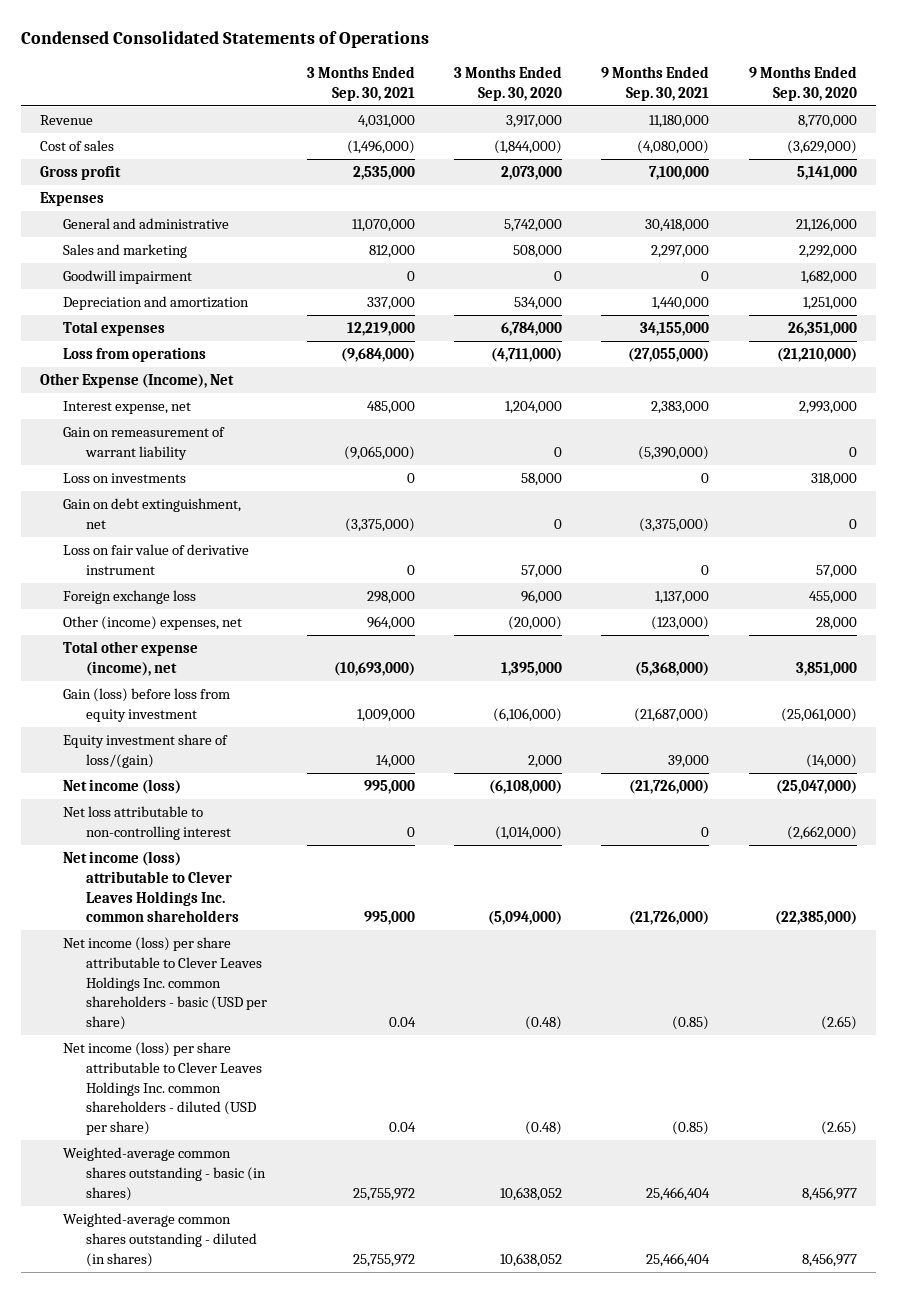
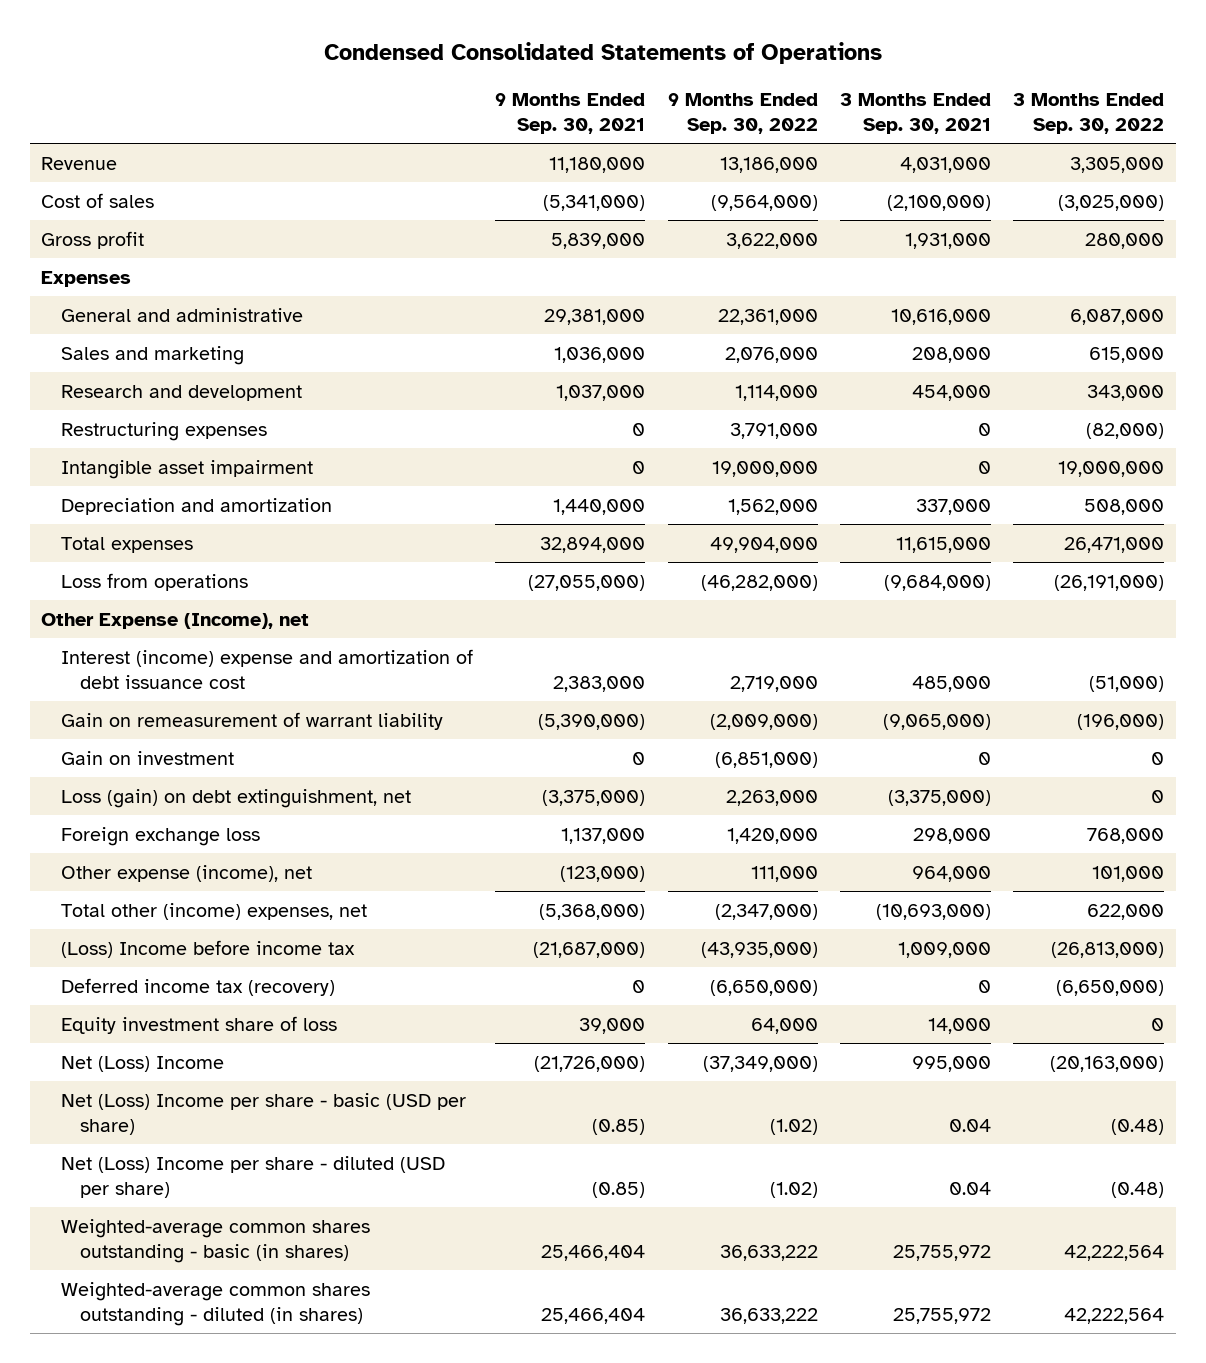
[453,65,562,101] 3 Months Ended Sep. 30, 2020 -> none
[748,65,857,101] 9 Months Ended Sep. 30, 2020 -> none
none -> [667,92,818,134] 9 Months Ended Sep. 30, 2022
none -> [1013,92,1165,134] 3 Months Ended Sep. 30, 2022
[346,140,415,155] (1,496,000) -> [887,194,992,211] (2,100,000)
[637,140,710,155] (4,080,000) -> [543,194,646,211] (5,341,000)
[352,166,415,181] 2,535,000 -> [905,232,992,249] 1,931,000
[649,166,710,181] 7,100,000 -> [551,232,646,249] 5,839,000
[63,270,193,285] Goodwill impairment -> none
[351,219,415,233] 11,070,000 -> [891,308,992,325] 10,616,000
[645,219,710,233] 30,418,000 -> [544,308,646,325] 29,381,000
[368,245,415,259] 812,000 -> [912,346,992,363] 208,000
[651,245,710,259] 2,297,000 -> [554,346,646,363] 1,036,000
none -> [60,384,302,401] Research and development
none -> [60,421,267,441] Restructuring expenses
none -> [60,459,313,479] Intangible asset impairment
[346,322,415,337] 12,219,000 -> [896,536,992,553] 11,615,000
[640,322,710,337] 34,155,000 -> [540,536,646,553] 32,894,000
[40,373,235,389] Other Expense (Income), Net -> [41,612,310,629] Other Expense (Income), net
[63,401,192,415] Interest expense, net -> [60,648,473,689] Interest (income) expense and amortization of debt issuance cost
[63,544,250,575] Loss on fair value of derivative instrument -> none
[63,473,187,484] Loss on investments -> [60,750,234,765] Gain on investment
[63,498,242,529] Gain on debt extinguishment, net -> [60,788,411,808] Loss (gain) on debt extinguishment, net
[63,779,182,795] Net income (loss) -> none
[63,806,232,840] Net loss attributable to non-controlling interest -> none
[63,616,243,631] Other (income) expenses, net -> [60,864,312,882] Other expense (income), net
[63,641,199,676] Total other expense (income), net -> [60,902,367,920] Total other (income) expenses, net
[63,688,231,722] Gain (loss) before loss from equity investment -> [60,939,355,958] (Loss) Income before income tax
none -> [60,977,335,996] Deferred income tax (recovery)
[63,734,229,768] Equity investment share of loss/(gain) -> [60,1015,337,1034] Equity investment share of loss
[63,851,240,923] Net income (loss) attributable to Clever Leaves Holdings Inc. common shareholders -> [60,1055,224,1072] Net (Loss) Income
[63,937,268,1030] Net income (loss) per share attributable to Clever Leaves Holdings Inc. common shareholders - basic (USD per share) -> [60,1092,466,1135] Net (Loss) Income per share - basic (USD per share)
[63,1042,263,1135] Net income (loss) per share attributable to Clever Leaves Holdings Inc. common shareholders - diluted (USD per share) -> [60,1155,445,1198] Net (Loss) Income per share - diluted (USD per share)

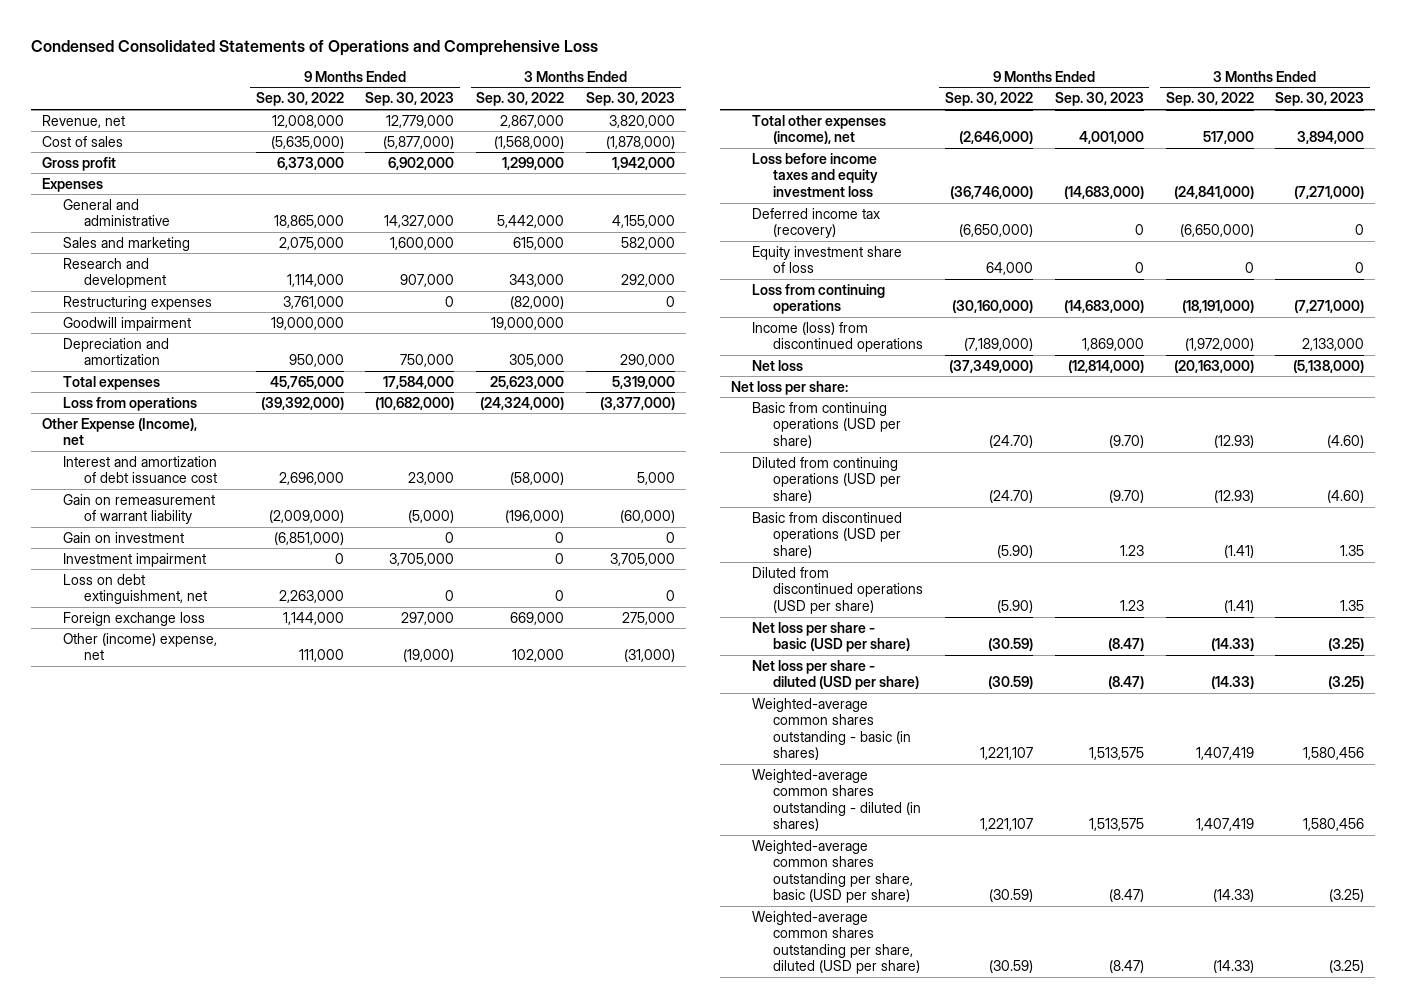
[323,42,882,65] Condensed Consolidated Statements of Operations -> [31,40,599,57] Condensed Consolidated Statements of Operations and Comprehensive Loss
[495,92,646,134] 9 Months Ended Sep. 30, 2021 -> none
[840,92,992,134] 3 Months Ended Sep. 30, 2021 -> none
none -> [365,92,455,107] Sep. 30, 2023
none -> [586,92,676,107] Sep. 30, 2023
[41,156,118,170] Revenue -> [41,114,125,128] Revenue, net
[719,156,818,173] 13,186,000 -> [271,114,344,128] 12,008,000
[1070,156,1165,173] 3,305,000 -> [500,114,565,128] 2,867,000
[710,194,818,211] (9,564,000) -> [270,135,344,149] (5,635,000)
[1058,194,1165,211] (3,025,000) -> [494,135,565,149] (1,568,000)
[725,232,818,249] 3,622,000 -> [276,156,344,170] 6,373,000
[1085,232,1165,249] 280,000 -> [502,156,565,170] 1,299,000
[717,308,818,325] 22,361,000 -> [273,215,344,229] 18,865,000
[1070,308,1165,325] 6,087,000 -> [497,215,565,229] 5,442,000
[724,346,818,363] 2,076,000 -> [278,236,344,250] 2,075,000
[729,422,818,439] 3,791,000 -> [282,295,344,309] 3,761,000
[60,459,313,479] Intangible asset impairment -> [62,316,191,331] Goodwill impairment
[727,498,818,515] 1,562,000 -> [288,354,344,368] 950,000
[1084,498,1165,515] 508,000 -> [509,354,565,368] 305,000
[709,536,818,553] 49,904,000 -> [269,375,344,389] 45,765,000
[1064,536,1165,553] 26,471,000 -> [490,375,565,389] 25,623,000
[700,574,818,591] (46,282,000) -> [260,396,344,410] (39,392,000)
[1054,574,1165,591] (26,191,000) -> [480,396,565,410] (24,324,000)
[60,648,473,689] Interest (income) expense and amortization of debt issuance cost -> [62,455,217,484] Interest and amortization of debt issuance cost
[729,675,818,692] 2,719,000 -> [278,472,344,486] 2,696,000
[1089,675,1165,692] (51,000) -> [510,472,565,486] (58,000)
none -> [62,552,206,567] Investment impairment
[60,788,411,808] Loss (gain) on debt extinguishment, net -> [62,573,207,605] Loss on debt extinguishment, net
[726,827,818,844] 1,420,000 -> [282,611,344,625] 1,144,000
[1087,827,1165,844] 768,000 -> [510,611,565,625] 669,000
[60,864,312,882] Other expense (income), net -> [62,632,217,661] Other (income) expense, net
[1092,865,1165,882] 101,000 -> [512,649,565,663] 102,000
[60,902,367,920] Total other (income) expenses, net -> [752,114,887,145] Total other expenses (income), net
[714,903,818,920] (2,347,000) -> [958,131,1033,145] (2,646,000)
[1087,903,1165,920] 622,000 -> [1202,131,1254,145] 517,000
[60,939,355,958] (Loss) Income before income tax -> [752,152,879,197] Loss before income taxes and equity investment loss
[700,941,818,958] (43,935,000) -> [949,185,1033,199] (36,746,000)
[1051,941,1165,958] (26,813,000) -> [1173,185,1254,199] (24,841,000)
none -> [752,283,886,315] Loss from continuing operations
none -> [752,321,924,353] Income (loss) from discontinued operations
[60,1055,224,1072] Net (Loss) Income -> [752,359,804,371] Net loss
none -> [731,380,849,395] Net loss per share:
none -> [752,401,902,448] Basic from continuing operations (USD per share)
none -> [752,456,902,503] Diluted from continuing operations (USD per share)
none -> [752,511,903,558] Basic from discontinued operations (USD per share)
none -> [752,566,924,614] Diluted from discontinued operations (USD per share)
[60,1092,466,1135] Net (Loss) Income per share - basic (USD per share) -> [752,621,911,653] Net loss per share - basic (USD per share)
[769,1118,818,1135] (1.02) -> [987,638,1033,652] (30.59)
[1111,1118,1165,1135] (0.48) -> [1210,638,1254,652] (14.33)
[60,1155,445,1198] Net (Loss) Income per share - diluted (USD per share) -> [752,659,920,691] Net loss per share - diluted (USD per share)
[769,1181,818,1198] (1.02) -> [987,676,1033,690] (30.59)
[1111,1181,1165,1198] (0.48) -> [1210,676,1254,690] (14.33)
[719,1244,818,1261] 36,633,222 -> [979,747,1033,761] 1,221,107
[1064,1244,1165,1261] 42,222,564 -> [1195,747,1254,761] 1,407,419
[719,1307,818,1324] 36,633,222 -> [979,818,1033,832] 1,221,107
[1064,1307,1165,1324] 42,222,564 -> [1195,818,1254,832] 1,407,419
none -> [752,839,914,904] Weighted-average common shares outstanding per share, basic (USD per share)
none -> [752,910,921,975] Weighted-average common shares outstanding per share, diluted (USD per share)

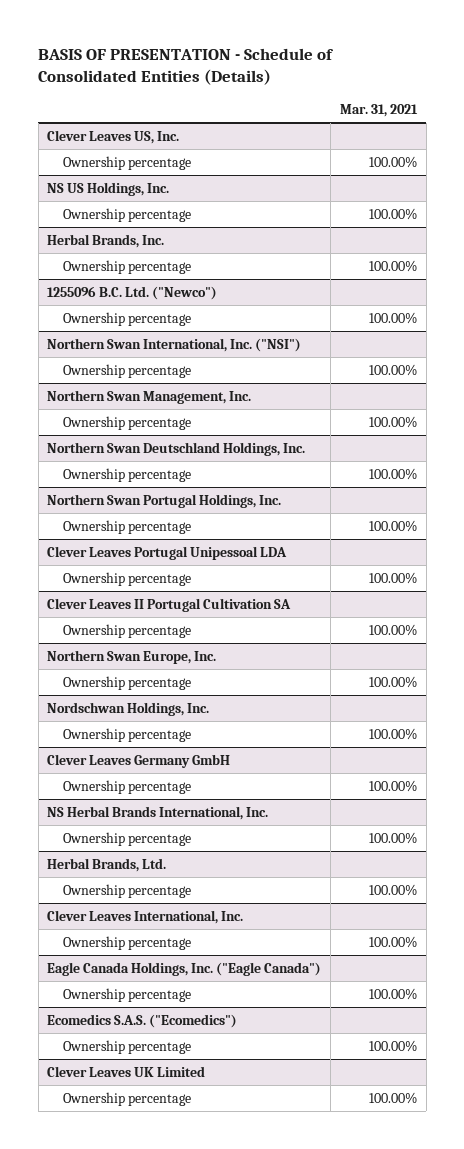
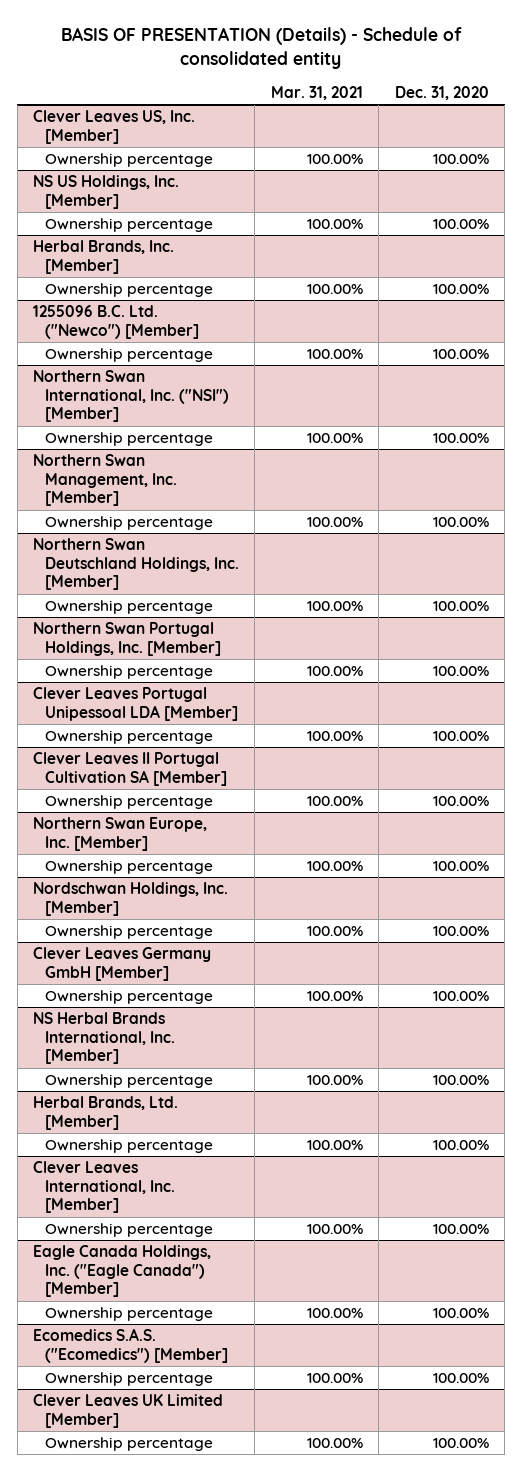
[38,48,335,86] BASIS OF PRESENTATION - Schedule of Consolidated Entities (Details) -> [60,27,462,70] BASIS OF PRESENTATION (Details) - Schedule of consolidated entity
none -> [394,85,489,100] Dec. 31, 2020
[47,129,180,144] Clever Leaves US, Inc. -> [33,110,196,144] Clever Leaves US, Inc. [Member]
[47,181,170,196] NS US Holdings, Inc. -> [33,175,180,209] NS US Holdings, Inc. [Member]
[47,233,165,248] Herbal Brands, Inc. -> [33,240,175,274] Herbal Brands, Inc. [Member]
[47,285,218,300] 1255096 B.C. Ltd. ("Newco") -> [33,305,200,339] 1255096 B.C. Ltd. ("Newco") [Member]
[47,337,302,352] Northern Swan International, Inc. ("NSI") -> [33,370,230,423] Northern Swan International, Inc. ("NSI") [Member]
[47,389,252,404] Northern Swan Management, Inc. -> [33,454,178,507] Northern Swan Management, Inc. [Member]
[47,441,306,456] Northern Swan Deutschland Holdings, Inc. -> [33,538,240,591] Northern Swan Deutschland Holdings, Inc. [Member]
[47,493,282,508] Northern Swan Portugal Holdings, Inc. -> [33,622,222,656] Northern Swan Portugal Holdings, Inc. [Member]
[47,545,288,560] Clever Leaves Portugal Unipessoal LDA -> [33,687,239,721] Clever Leaves Portugal Unipessoal LDA [Member]
[47,597,292,612] Clever Leaves II Portugal Cultivation SA -> [33,752,228,786] Clever Leaves II Portugal Cultivation SA [Member]
[47,649,217,664] Northern Swan Europe, Inc. -> [33,817,208,851] Northern Swan Europe, Inc. [Member]
[47,701,210,716] Nordschwan Holdings, Inc. -> [33,882,229,916] Nordschwan Holdings, Inc. [Member]
[47,753,231,768] Clever Leaves Germany GmbH -> [33,947,212,981] Clever Leaves Germany GmbH [Member]
[47,805,269,820] NS Herbal Brands International, Inc. -> [33,1012,176,1065] NS Herbal Brands International, Inc. [Member]
[47,857,167,872] Herbal Brands, Ltd. -> [33,1096,179,1130] Herbal Brands, Ltd. [Member]
[47,909,244,924] Clever Leaves International, Inc. -> [33,1161,176,1214] Clever Leaves International, Inc. [Member]
[47,961,322,976] Eagle Canada Holdings, Inc. ("Eagle Canada") -> [33,1245,212,1298] Eagle Canada Holdings, Inc. ("Eagle Canada") [Member]
[47,1013,238,1028] Ecomedics S.A.S. ("Ecomedics") -> [33,1328,229,1363] Ecomedics S.A.S. ("Ecomedics") [Member]
[47,1065,206,1077] Clever Leaves UK Limited -> [33,1394,224,1428] Clever Leaves UK Limited [Member]

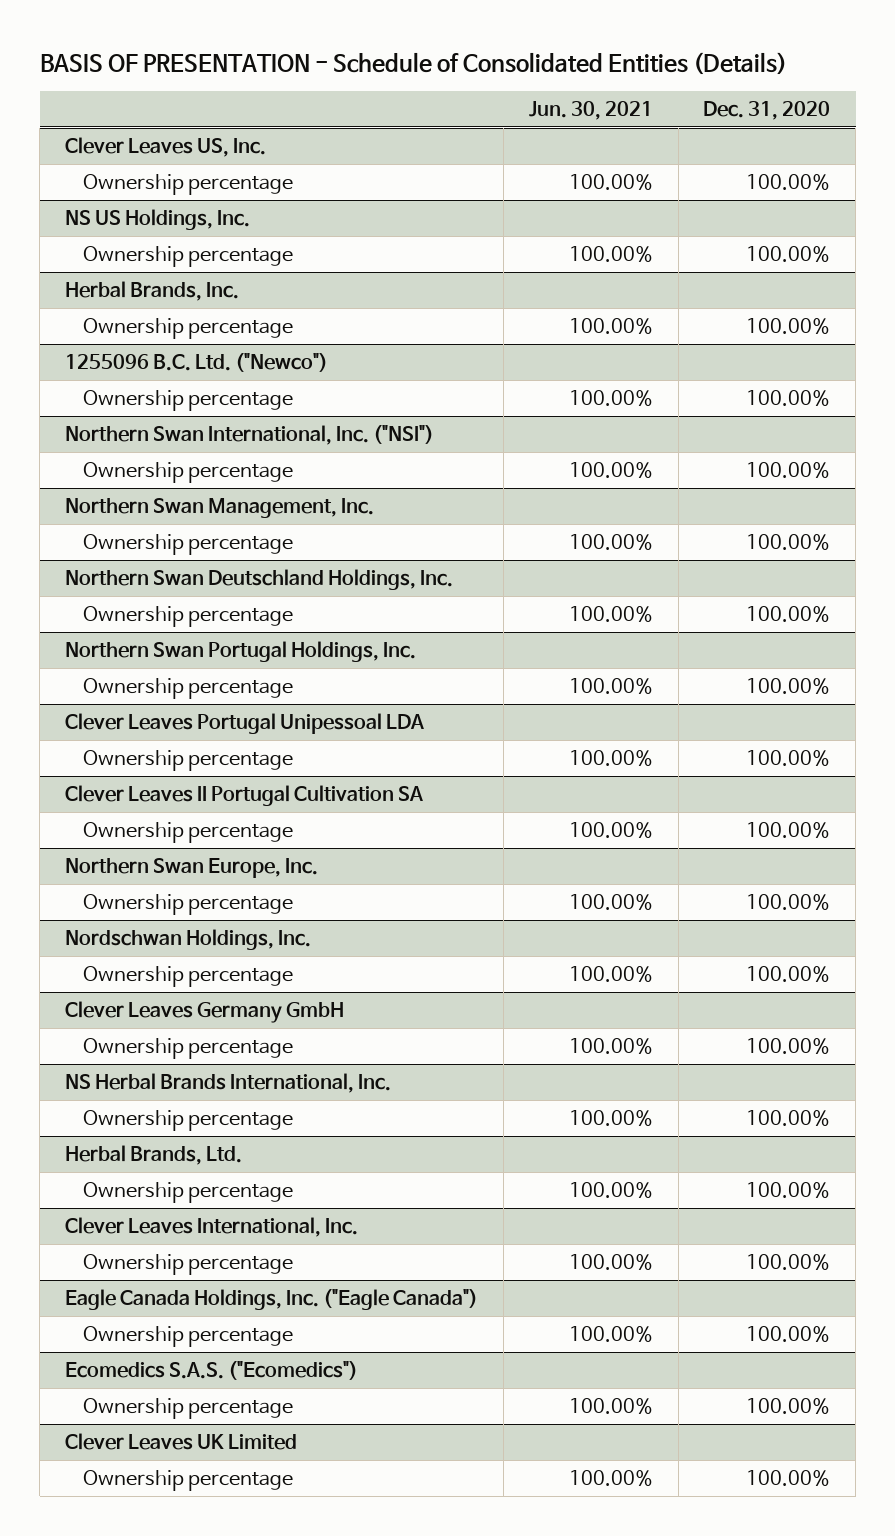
[60,27,462,70] BASIS OF PRESENTATION (Details) - Schedule of consolidated entity -> [39,51,787,75] BASIS OF PRESENTATION - Schedule of Consolidated Entities (Details)
[270,85,363,100] Mar. 31, 2021 -> none
none -> [528,101,653,121] Jun. 30, 2021
[33,110,196,144] Clever Leaves US, Inc. [Member] -> [64,137,266,158] Clever Leaves US, Inc.
[33,175,180,209] NS US Holdings, Inc. [Member] -> [64,209,250,231] NS US Holdings, Inc.
[33,240,175,274] Herbal Brands, Inc. [Member] -> [64,281,239,302] Herbal Brands, Inc.
[33,305,200,339] 1255096 B.C. Ltd. ("Newco") [Member] -> [64,353,328,373] 1255096 B.C. Ltd. ("Newco")
[33,370,230,423] Northern Swan International, Inc. ("NSI") [Member] -> [64,425,434,446] Northern Swan International, Inc. ("NSI")
[33,454,178,507] Northern Swan Management, Inc. [Member] -> [64,498,374,519] Northern Swan Management, Inc.
[33,538,240,591] Northern Swan Deutschland Holdings, Inc. [Member] -> [64,569,453,591] Northern Swan Deutschland Holdings, Inc.
[33,622,222,656] Northern Swan Portugal Holdings, Inc. [Member] -> [64,641,416,663] Northern Swan Portugal Holdings, Inc.
[33,687,239,721] Clever Leaves Portugal Unipessoal LDA [Member] -> [64,713,424,735] Clever Leaves Portugal Unipessoal LDA
[33,752,228,786] Clever Leaves II Portugal Cultivation SA [Member] -> [64,785,423,807] Clever Leaves II Portugal Cultivation SA
[33,817,208,851] Northern Swan Europe, Inc. [Member] -> [64,858,318,879] Northern Swan Europe, Inc.
[33,882,229,916] Nordschwan Holdings, Inc. [Member] -> [64,929,311,951] Nordschwan Holdings, Inc.
[33,947,212,981] Clever Leaves Germany GmbH [Member] -> [64,1001,344,1024] Clever Leaves Germany GmbH
[33,1012,176,1065] NS Herbal Brands International, Inc. [Member] -> [64,1073,391,1094] NS Herbal Brands International, Inc.
[33,1096,179,1130] Herbal Brands, Ltd. [Member] -> [64,1145,242,1166] Herbal Brands, Ltd.
[33,1161,176,1214] Clever Leaves International, Inc. [Member] -> [64,1217,358,1238] Clever Leaves International, Inc.
[33,1245,212,1298] Eagle Canada Holdings, Inc. ("Eagle Canada") [Member] -> [64,1289,478,1311] Eagle Canada Holdings, Inc. ("Eagle Canada")
[33,1328,229,1363] Ecomedics S.A.S. ("Ecomedics") [Member] -> [64,1361,358,1381] Ecomedics S.A.S. ("Ecomedics")
[33,1394,224,1428] Clever Leaves UK Limited [Member] -> [64,1433,297,1451] Clever Leaves UK Limited

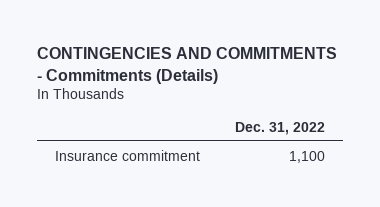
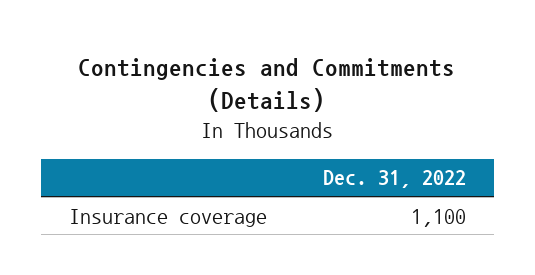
[37,46,338,84] CONTINGENCIES AND COMMITMENTS - Commitments (Details) -> [78,57,456,113] Contingencies and Commitments (Details)
[54,149,200,161] Insurance commitment -> [68,208,267,227] Insurance coverage

